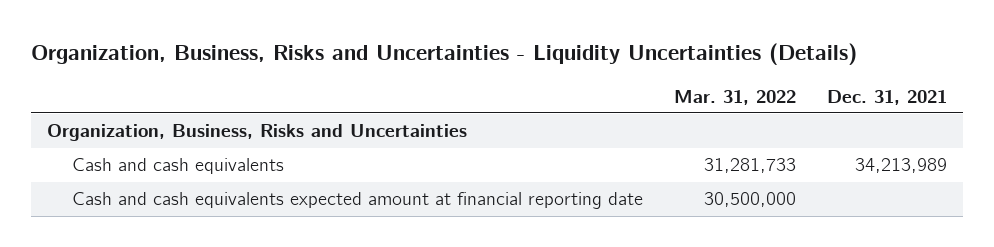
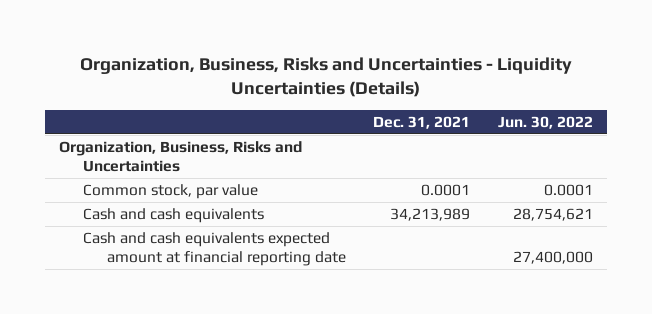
[674,89,797,105] Mar. 31, 2022 -> none
none -> [497,115,593,129] Jun. 30, 2022
none -> [82,184,258,200] Common stock, par value

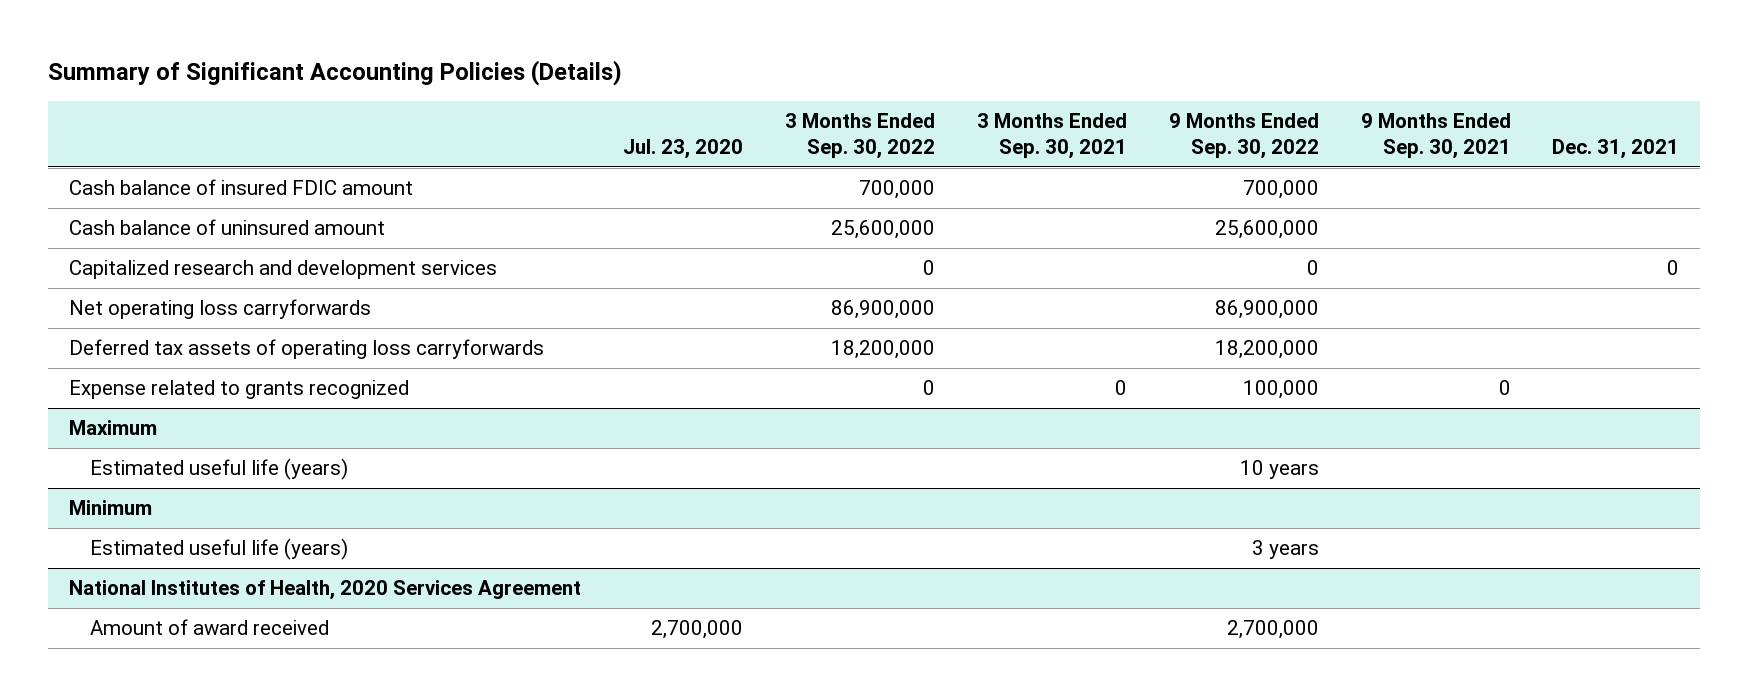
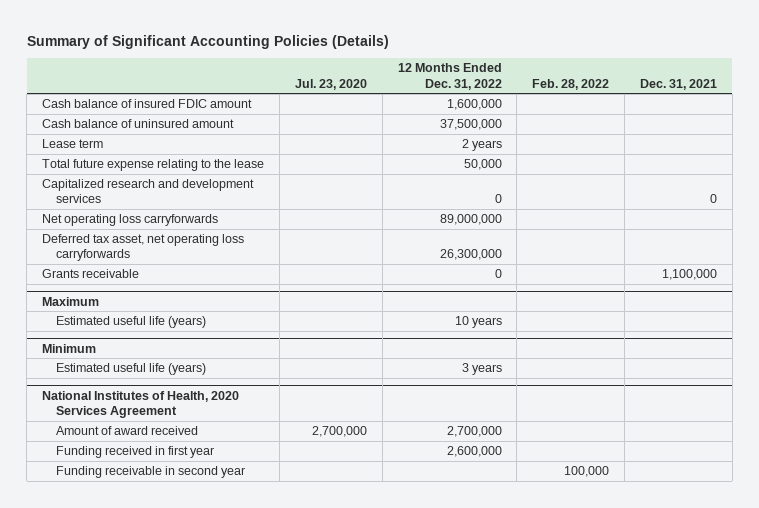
[785,113,936,160] 3 Months Ended Sep. 30, 2022 -> none
[976,113,1127,160] 3 Months Ended Sep. 30, 2021 -> none
[1168,113,1319,160] 9 Months Ended Sep. 30, 2022 -> none
[1360,113,1511,160] 9 Months Ended Sep. 30, 2021 -> none
none -> [397,63,502,90] 12 Months Ended Dec. 31, 2022
none -> [532,78,610,90] Feb. 28, 2022
none -> [42,139,104,149] Lease term
none -> [42,159,265,172] Total future expense relating to the lease
[69,380,410,400] Expense related to grants recognized -> none
[69,339,545,360] Deferred tax assets of operating loss carryforwards -> [42,234,245,262] Deferred tax asset, net operating loss carryforwards
none -> [42,269,140,279] Grants receivable
none -> [55,446,214,459] Funding received in first year
none -> [55,466,245,479] Funding receivable in second year

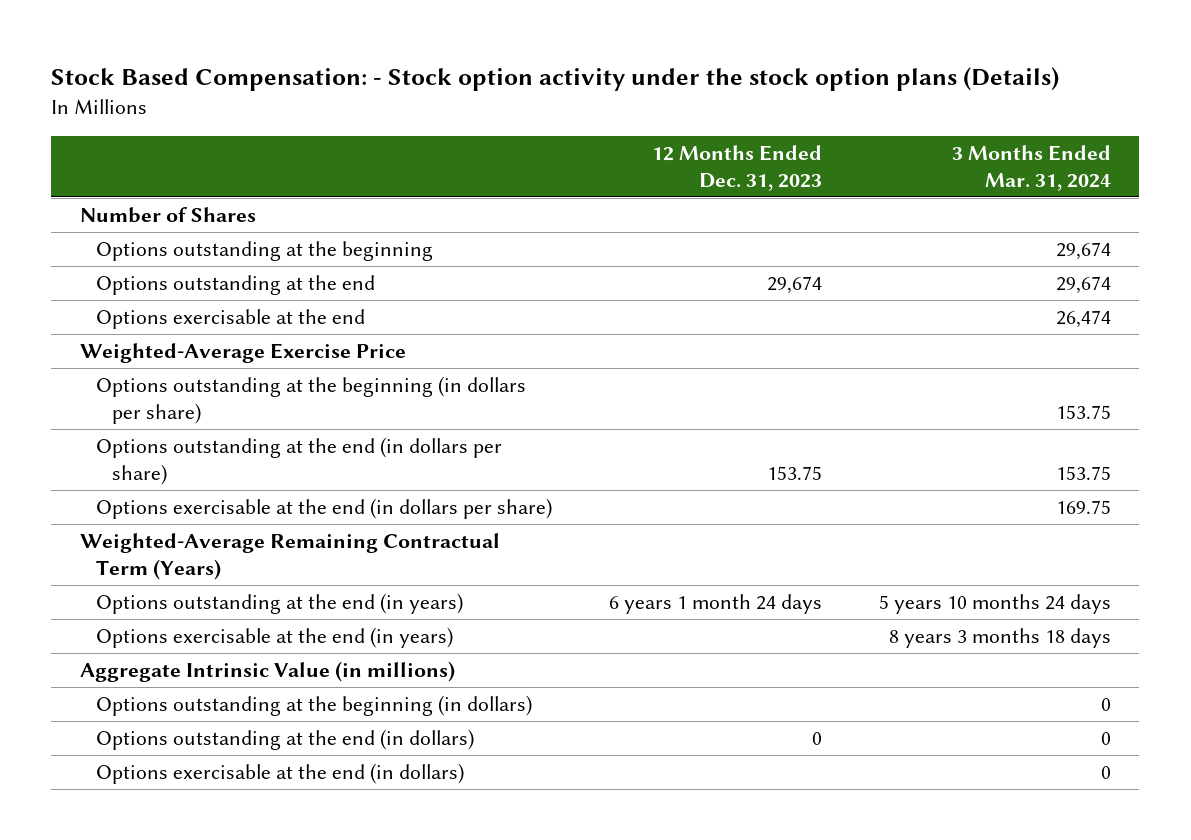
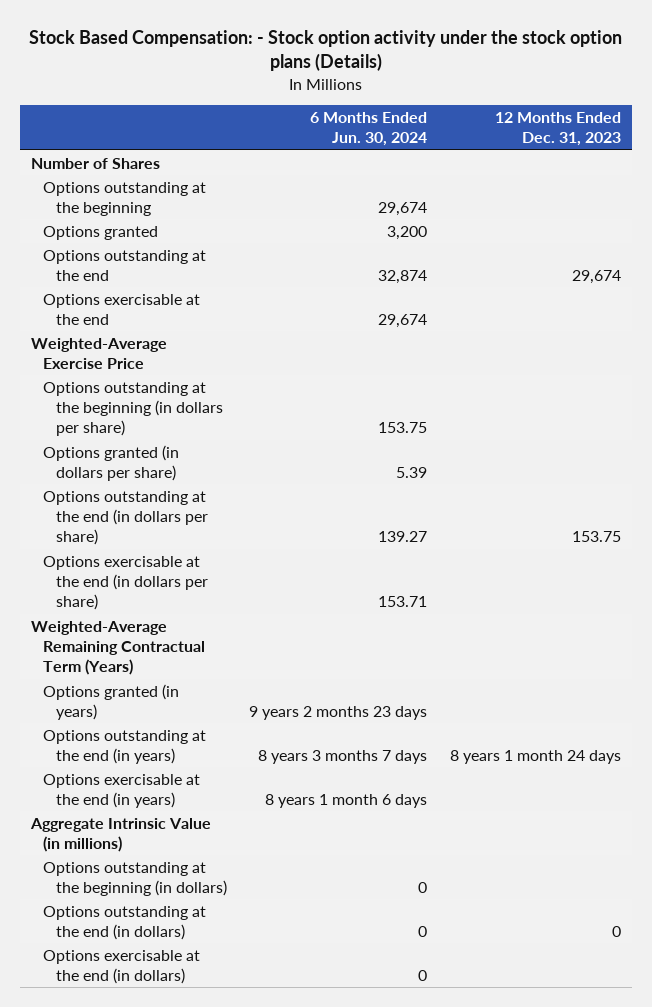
[951,145,1111,191] 3 Months Ended Mar. 31, 2024 -> none
none -> [310,112,428,147] 6 Months Ended Jun. 30, 2024
none -> [43,225,159,240] Options granted
none -> [43,444,180,481] Options granted (in dollars per share)
none -> [43,683,180,720] Options granted (in years)
[608,594,822,615] 6 years 1 month 24 days -> [449,749,621,764] 8 years 1 month 24 days

